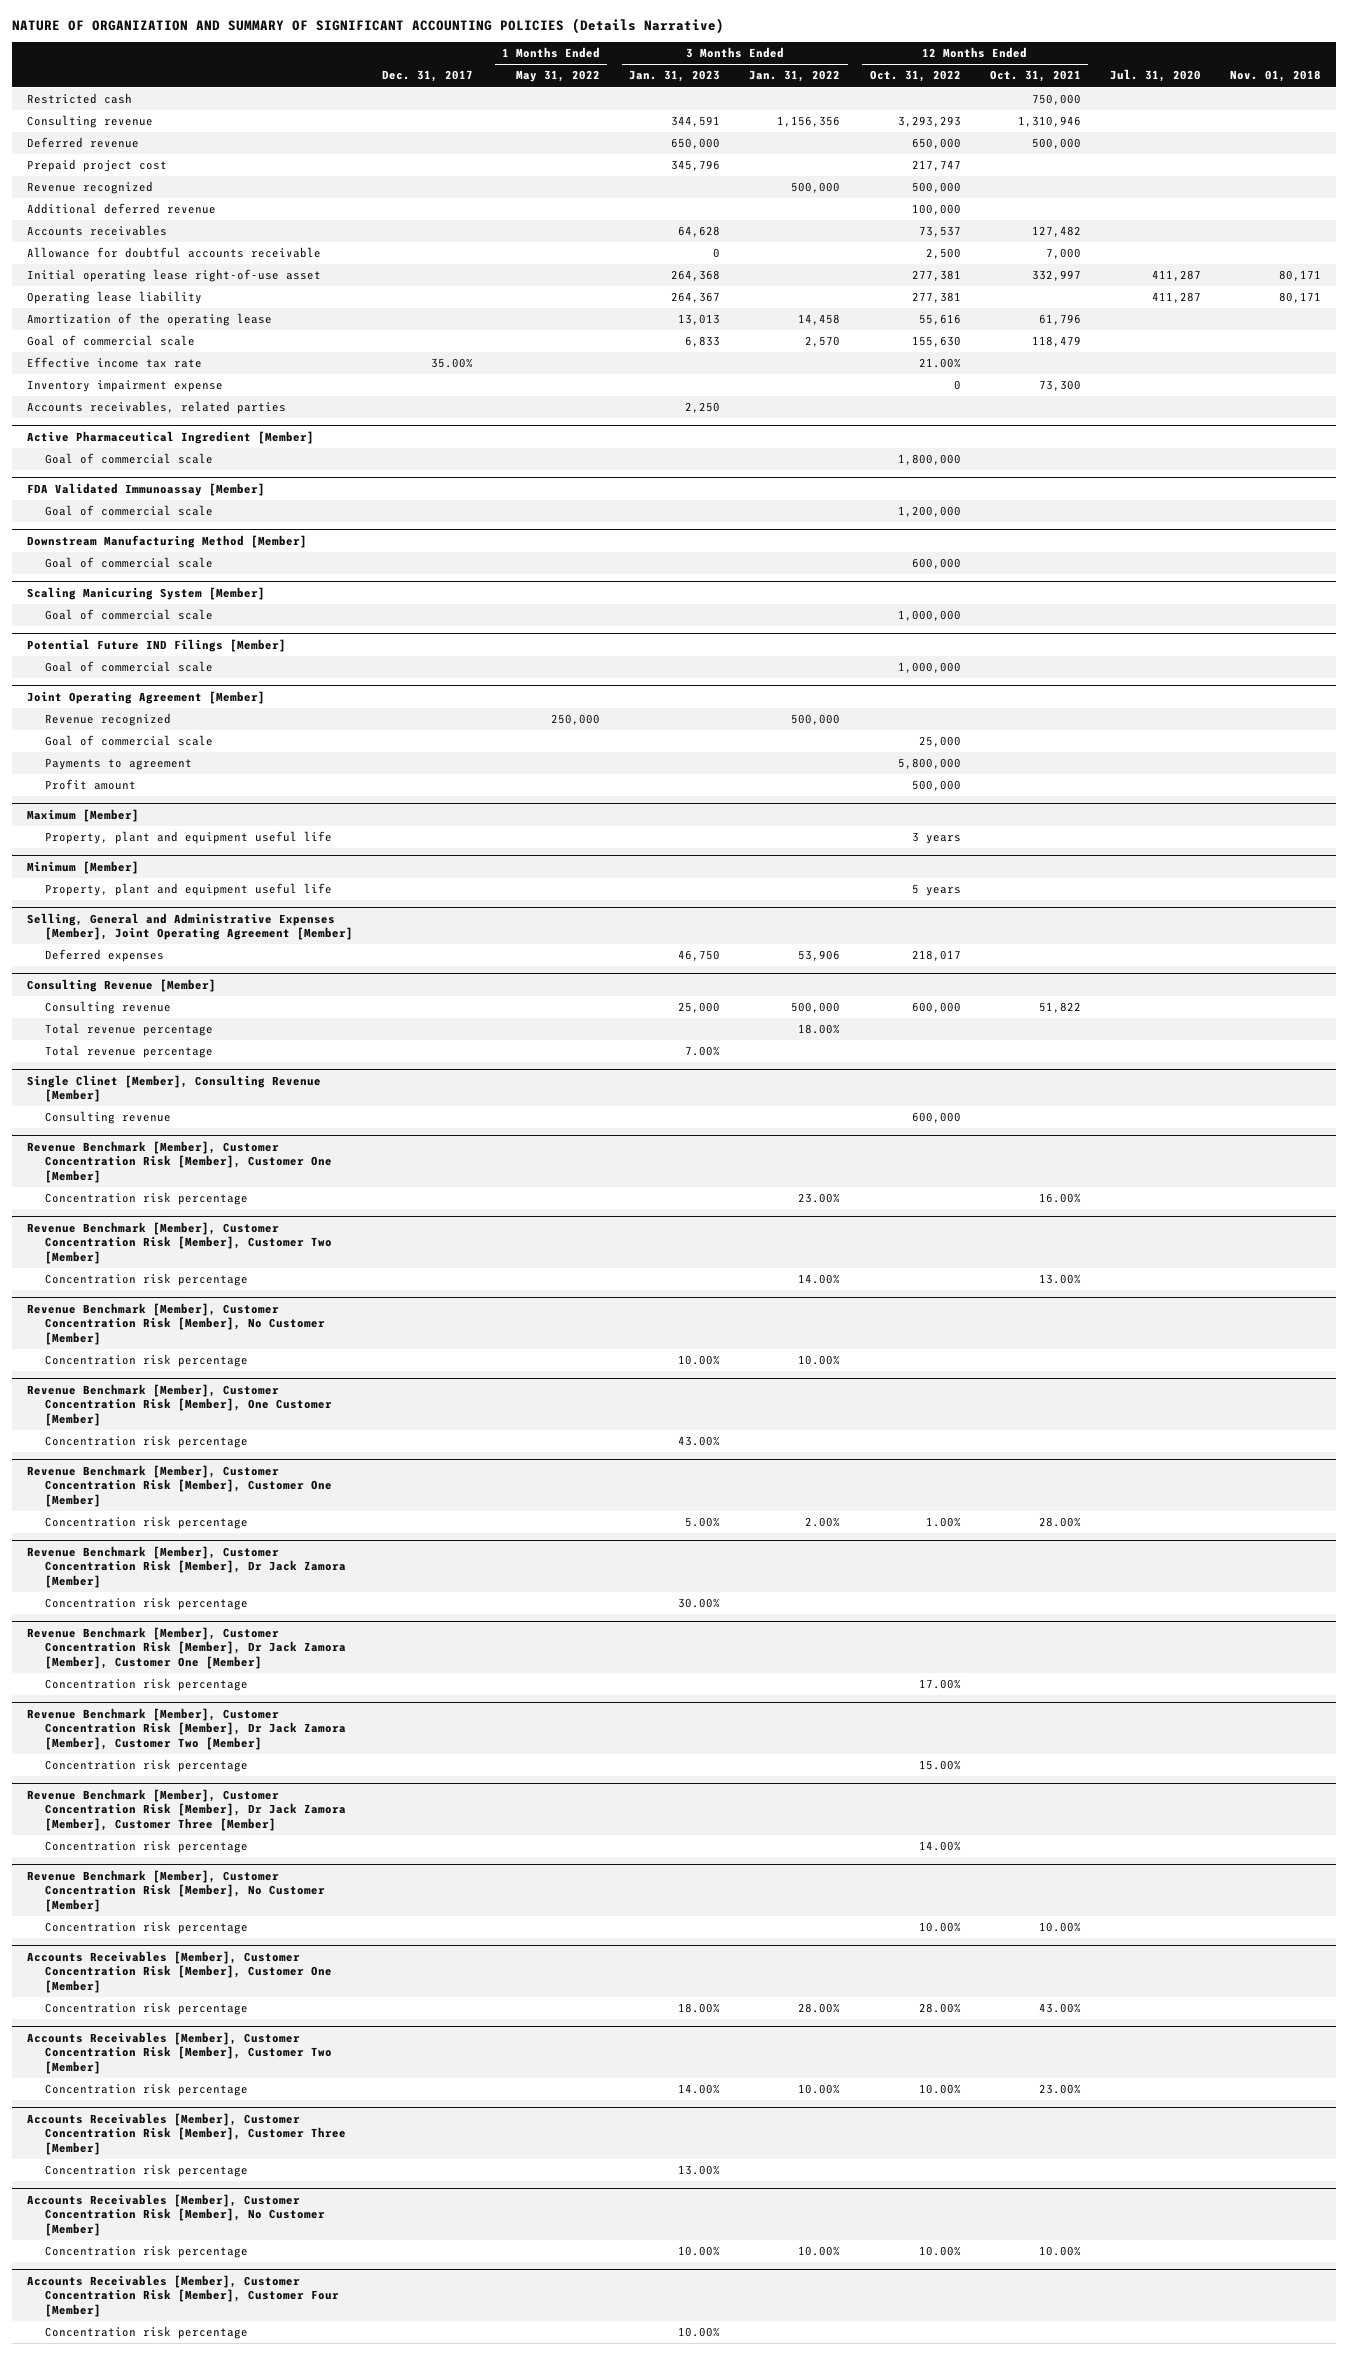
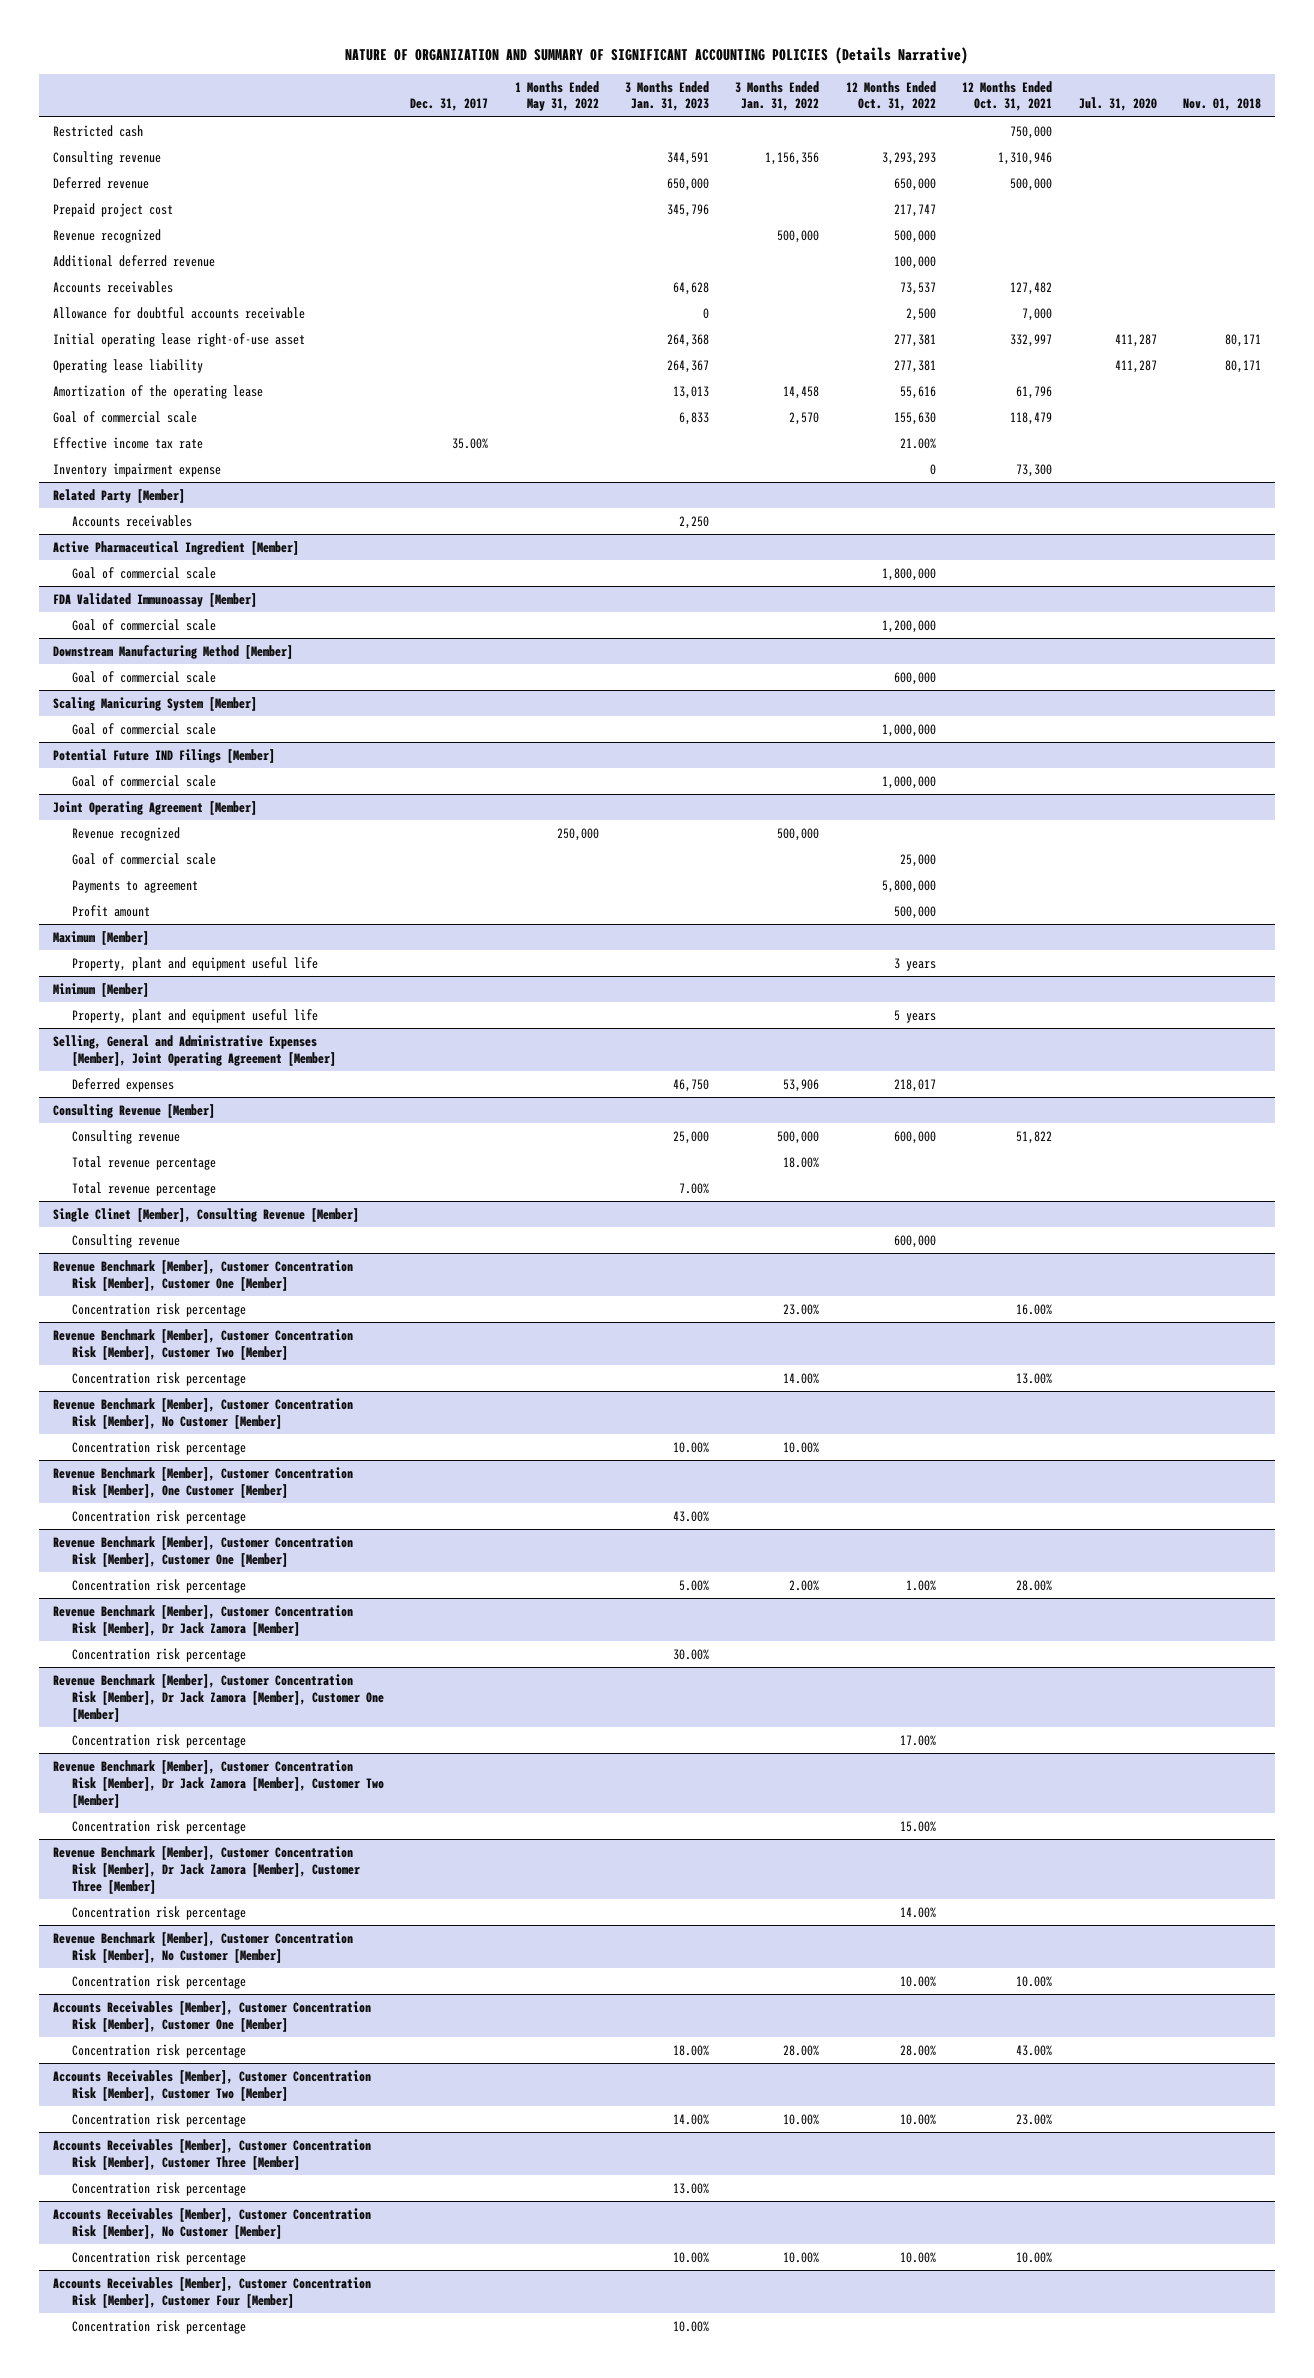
none -> [52,488,185,503] Related Party [Member]
[26,401,286,415] Accounts receivables, related parties -> [71,514,192,527] Accounts receivables

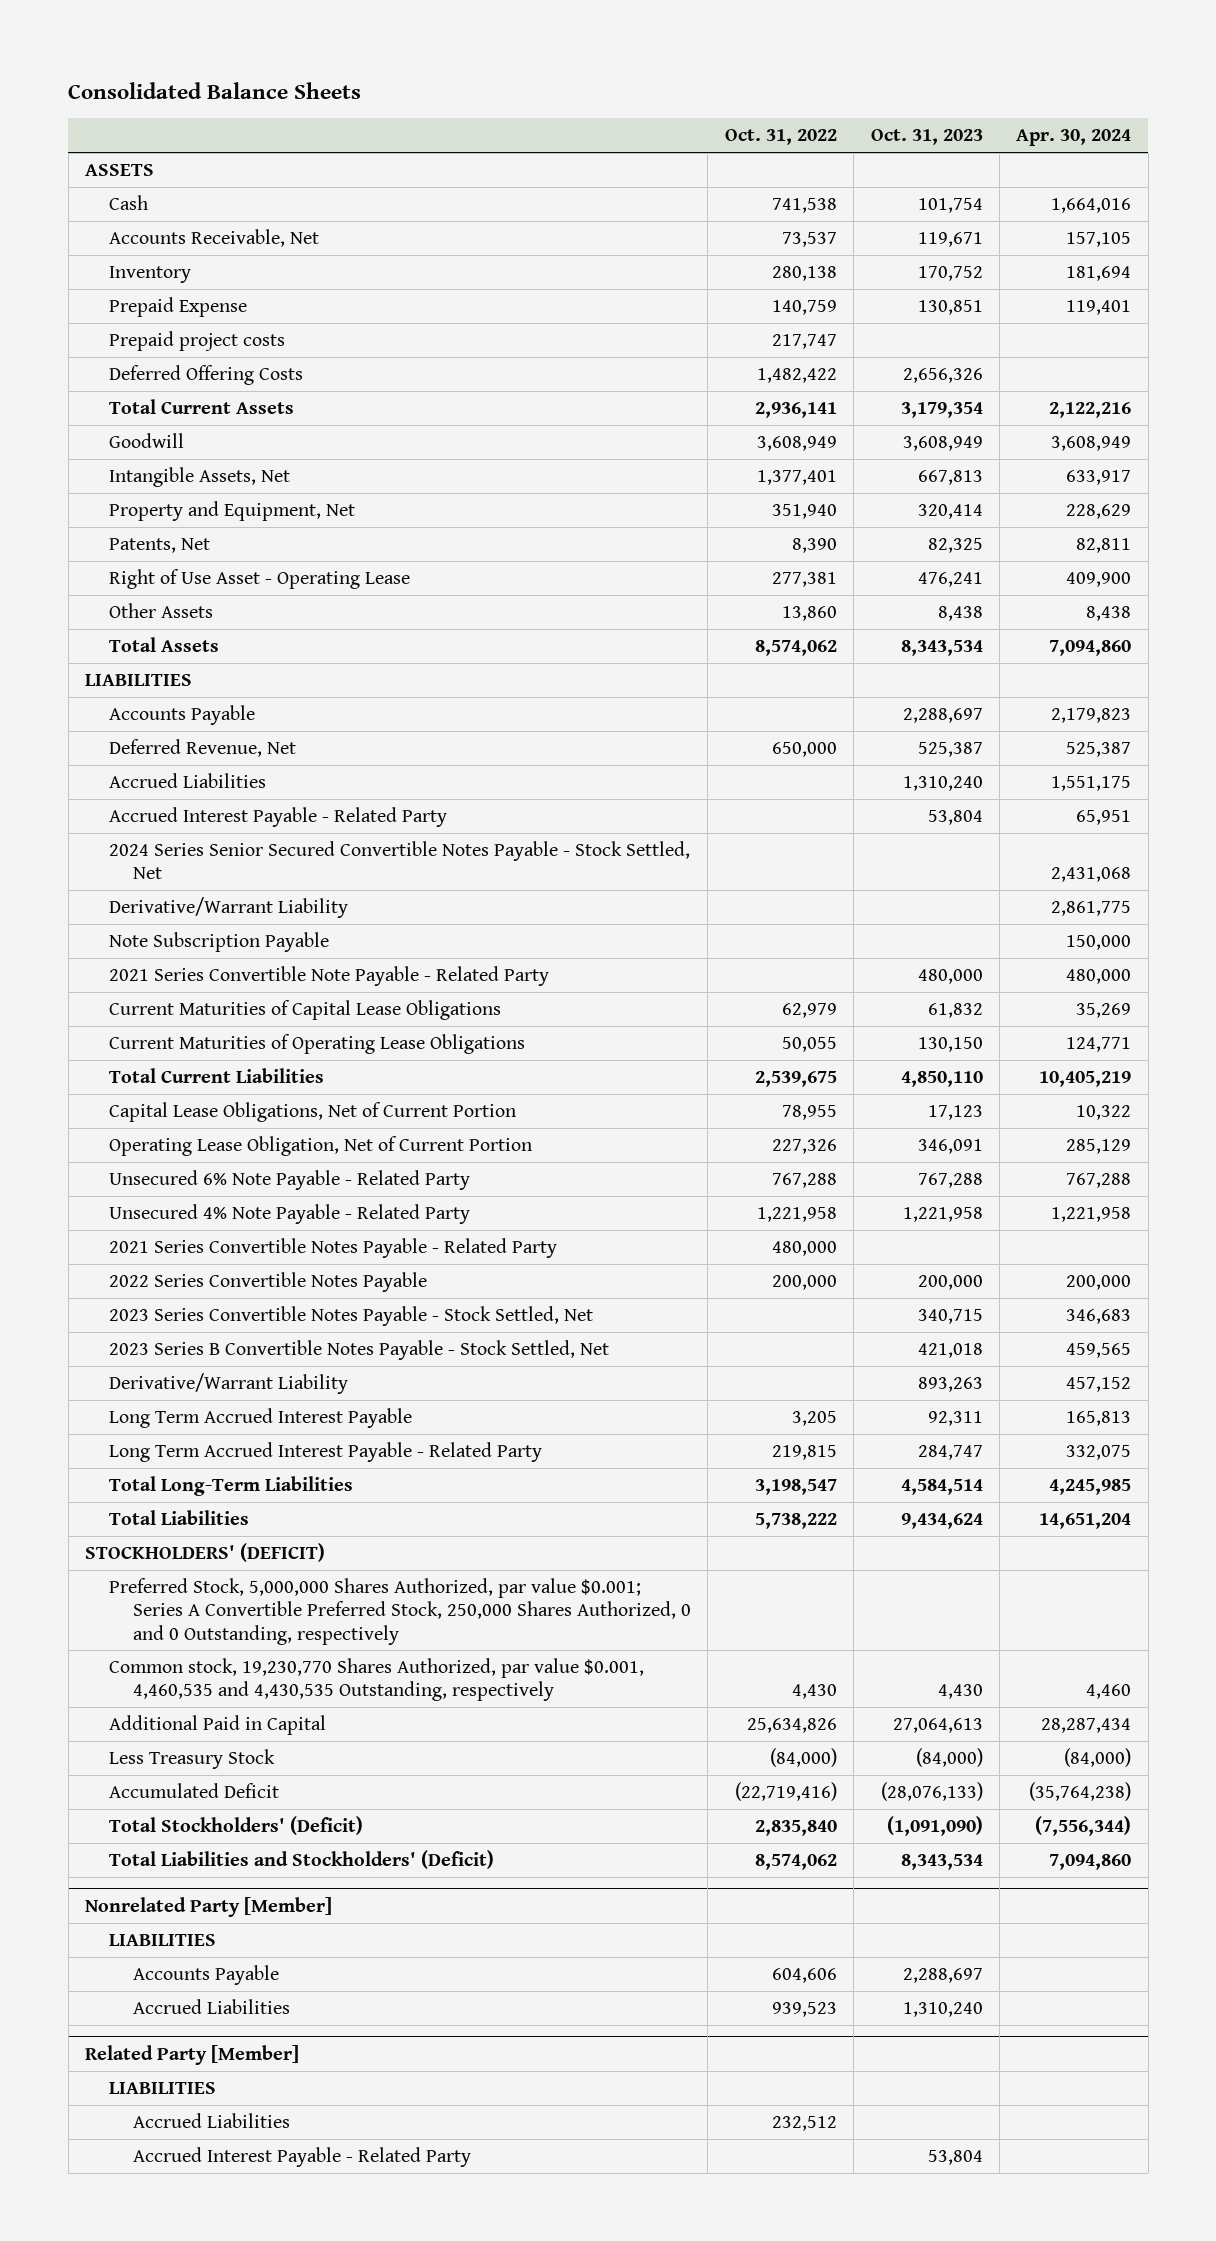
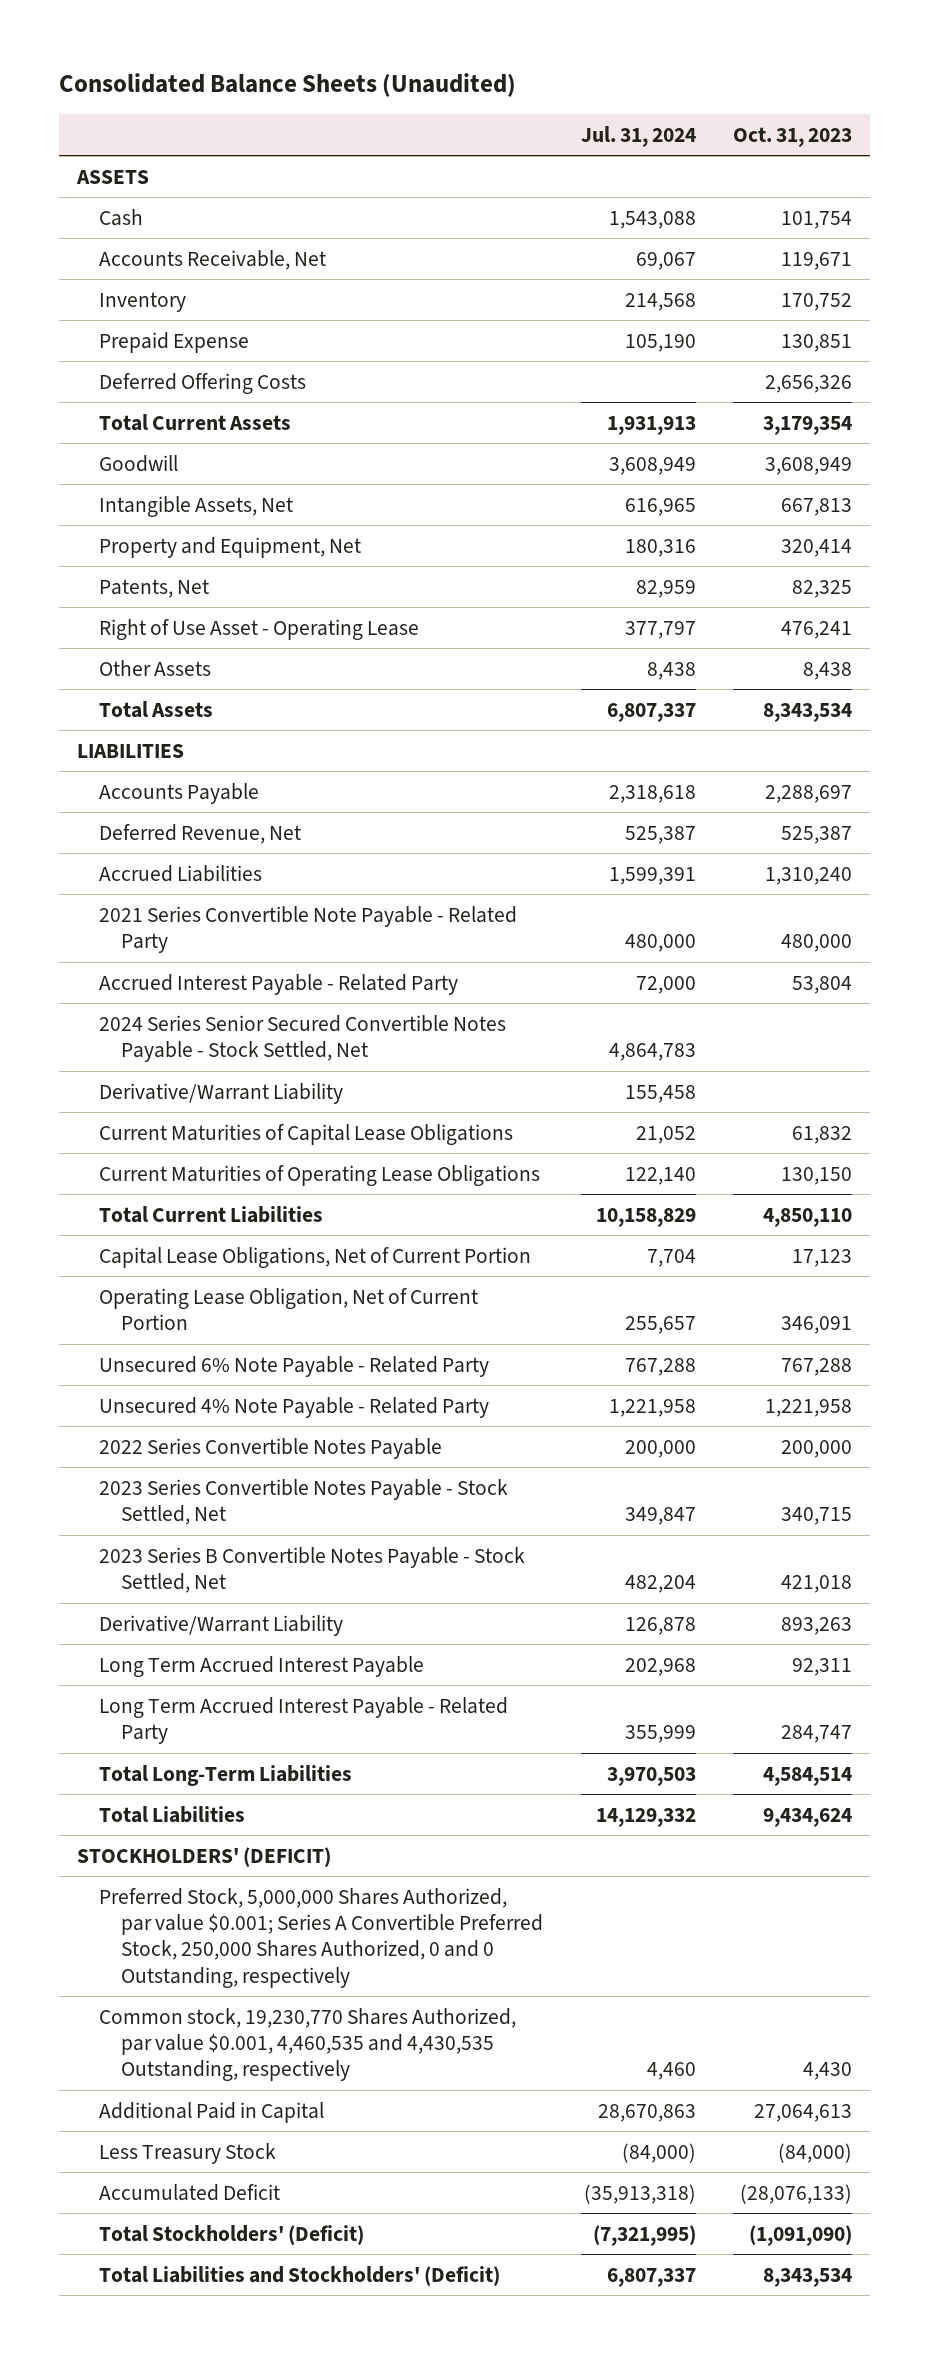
[68,81,362,99] Consolidated Balance Sheets -> [58,73,516,98] Consolidated Balance Sheets (Unaudited)
[724,129,837,146] Oct. 31, 2022 -> none
[1016,129,1132,147] Apr. 30, 2024 -> none
none -> [580,125,696,147] Jul. 31, 2024
[108,331,285,352] Prepaid project costs -> none
[108,966,549,987] 2021 Series Convertible Note Payable - Related Party -> [99,905,518,954] 2021 Series Convertible Note Payable - Related Party
[108,932,329,953] Note Subscription Payable -> none
[108,1238,557,1259] 2021 Series Convertible Notes Payable - Related Party -> none
[85,1896,333,1917] Nonrelated Party [Member] -> none
[108,1934,216,1947] LIABILITIES -> none
[132,1965,279,1986] Accounts Payable -> none
[132,1999,290,2015] Accrued Liabilities -> none
[85,2044,300,2065] Related Party [Member] -> none
[108,2082,216,2095] LIABILITIES -> none
[132,2113,290,2129] Accrued Liabilities -> none
[132,2147,471,2168] Accrued Interest Payable - Related Party -> none

